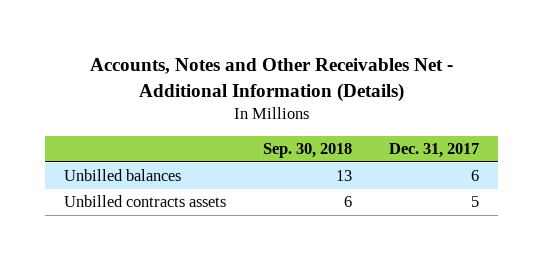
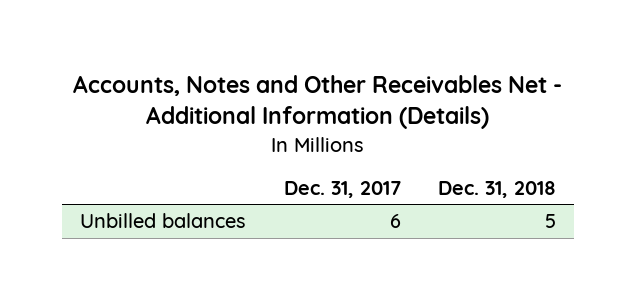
[263,143,353,159] Sep. 30, 2018 -> none
none -> [437,181,556,199] Dec. 31, 2018
[63,195,226,208] Unbilled contracts assets -> none

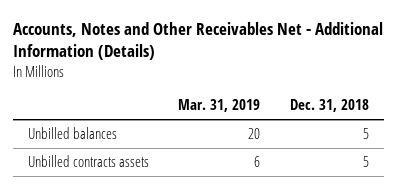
[283,181,401,199] Dec. 31, 2017 -> none
none -> [178,99,261,113] Mar. 31, 2019
none -> [27,155,149,168] Unbilled contracts assets

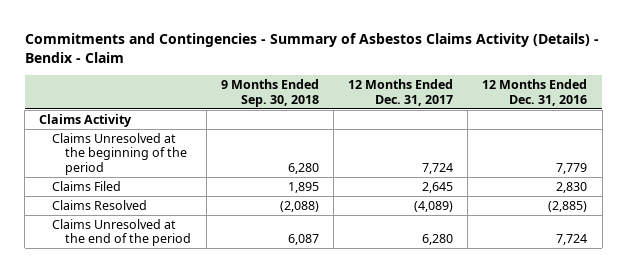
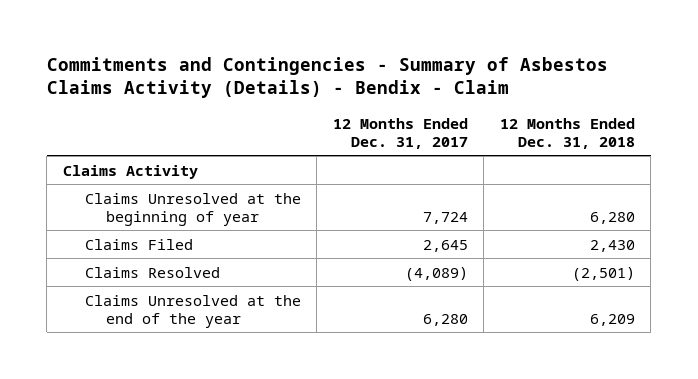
[220,79,319,107] 9 Months Ended Sep. 30, 2018 -> none
[482,79,588,106] 12 Months Ended Dec. 31, 2016 -> none
none -> [499,117,635,149] 12 Months Ended Dec. 31, 2018
[52,132,188,175] Claims Unresolved at the beginning of the period -> [84,192,301,226] Claims Unresolved at the beginning of year
[52,218,192,247] Claims Unresolved at the end of the period -> [84,294,301,328] Claims Unresolved at the end of the year

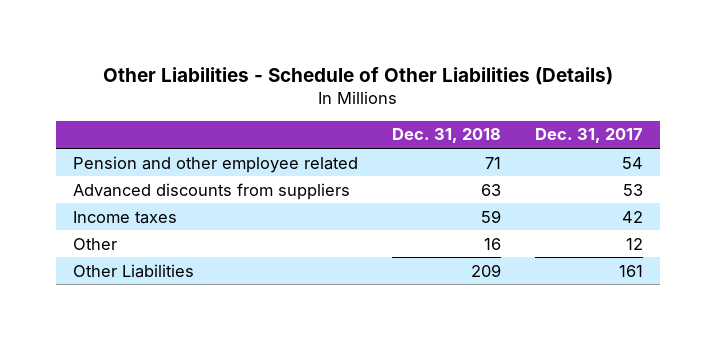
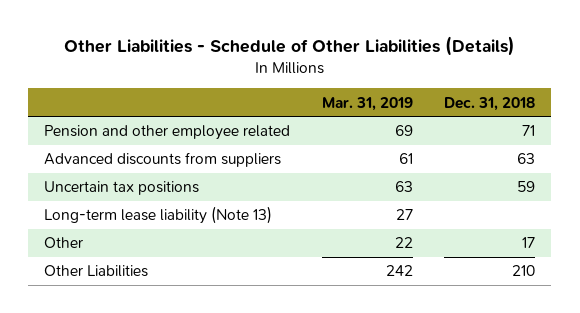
[534,128,643,144] Dec. 31, 2017 -> none
none -> [321,96,413,111] Mar. 31, 2019
[73,210,178,224] Income taxes -> none
none -> [44,181,200,196] Uncertain tax positions
none -> [44,206,273,225] Long-term lease liability (Note 13)
[483,237,501,250] 16 -> [522,237,536,249] 17
[470,263,501,277] 209 -> [512,265,536,277] 210

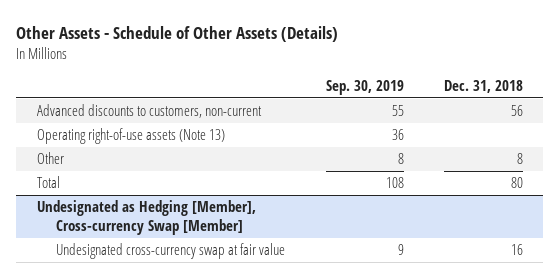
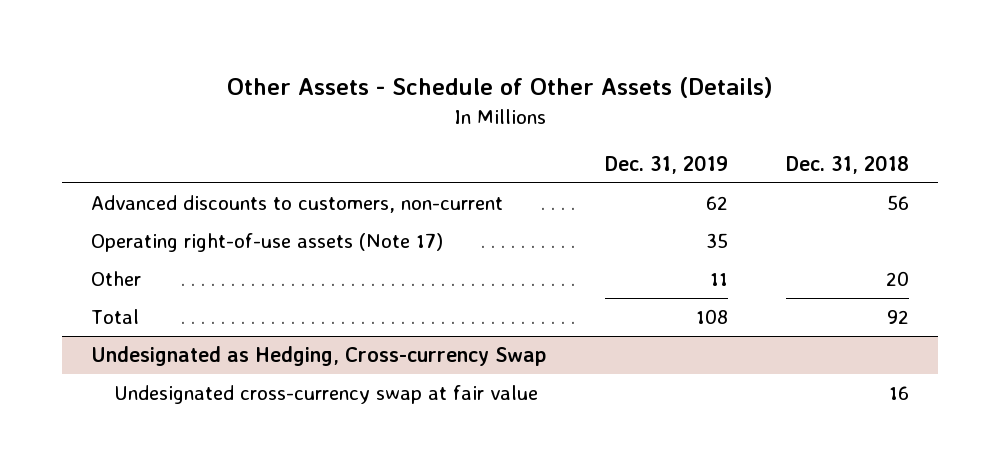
[325,79,404,95] Sep. 30, 2019 -> none
none -> [604,155,728,175] Dec. 31, 2019
[36,128,225,145] Operating right-of-use assets (Note 13) -> [91,233,444,253] Operating right-of-use assets (Note 17)
[517,153,524,165] 8 -> [885,271,909,287] 20
[511,177,524,189] 80 -> [886,310,909,325] 92
[36,200,256,235] Undesignated as Hedging [Member], Cross-currency Swap [Member] -> [91,346,547,367] Undesignated as Hedging, Cross-currency Swap

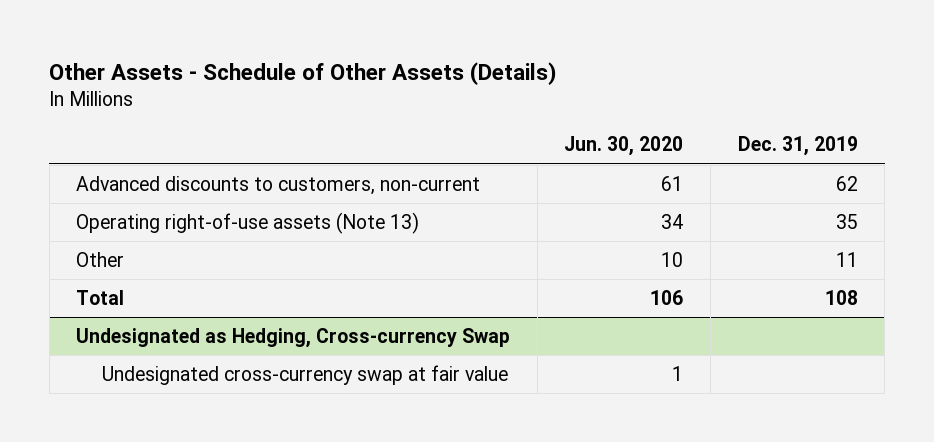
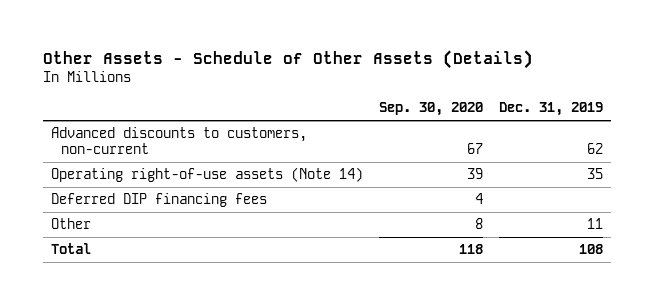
[564,136,684,157] Jun. 30, 2020 -> none
none -> [378,102,483,117] Sep. 30, 2020
[76,212,420,235] Operating right-of-use assets (Note 13) -> [50,167,363,183] Operating right-of-use assets (Note 14)
none -> [50,193,267,208] Deferred DIP financing fees
[76,328,511,349] Undesignated as Hedging, Cross-currency Swap -> none
[101,365,508,386] Undesignated cross-currency swap at fair value -> none

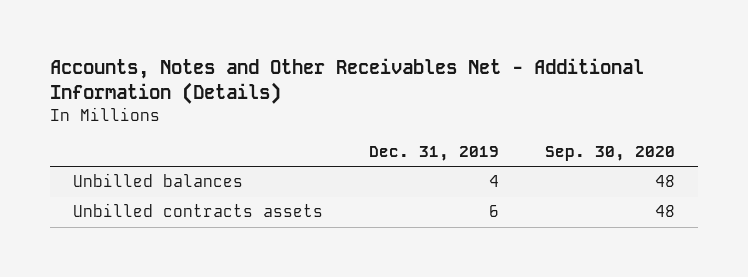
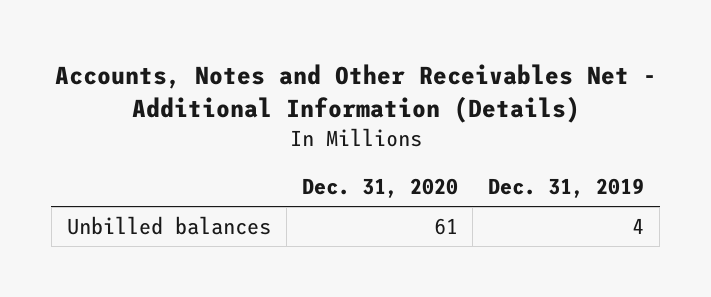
[545,145,676,161] Sep. 30, 2020 -> none
none -> [301,178,458,199] Dec. 31, 2020
[72,203,323,218] Unbilled contracts assets -> none

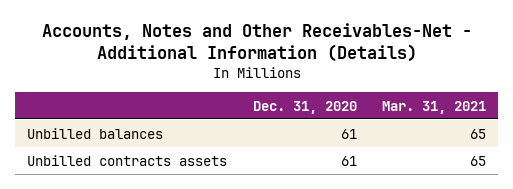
[54,64,657,124] Accounts, Notes and Other Receivables Net - Additional Information (Details) -> [41,22,472,62] Accounts, Notes and Other Receivables-Net - Additional Information (Details)
[488,178,645,199] Dec. 31, 2019 -> none
none -> [381,100,486,114] Mar. 31, 2021
none -> [27,154,228,166] Unbilled contracts assets

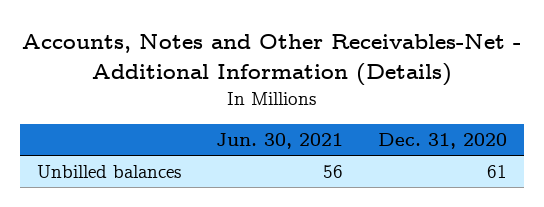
[381,100,486,114] Mar. 31, 2021 -> none
none -> [215,133,343,150] Jun. 30, 2021
[27,154,228,166] Unbilled contracts assets -> none

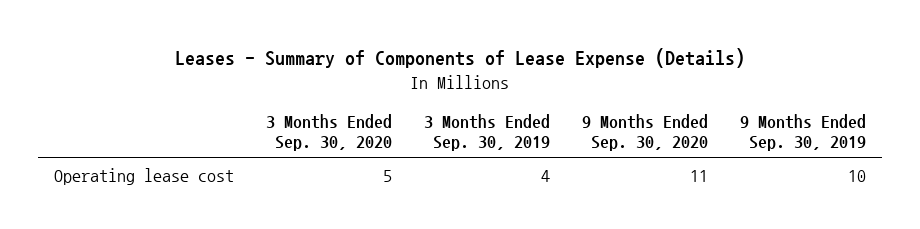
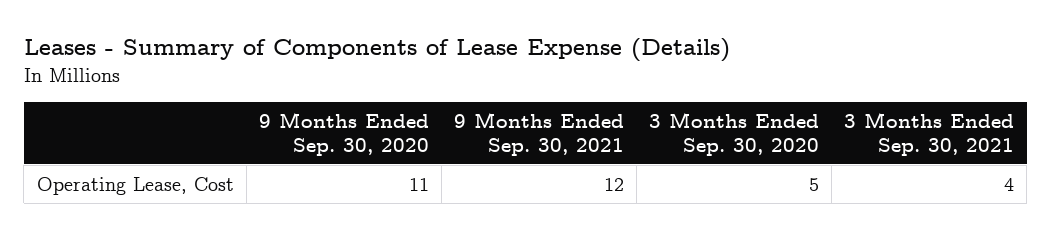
[423,113,550,152] 3 Months Ended Sep. 30, 2019 -> none
[740,113,867,152] 9 Months Ended Sep. 30, 2019 -> none
none -> [453,112,624,156] 9 Months Ended Sep. 30, 2021
none -> [844,112,1015,156] 3 Months Ended Sep. 30, 2021
[53,167,234,185] Operating lease cost -> [36,177,234,196] Operating Lease, Cost

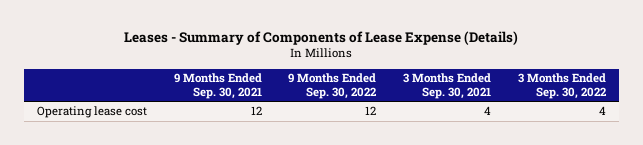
[258,112,429,156] 9 Months Ended Sep. 30, 2020 -> none
[649,112,820,156] 3 Months Ended Sep. 30, 2020 -> none
none -> [288,73,377,99] 9 Months Ended Sep. 30, 2022
none -> [517,73,606,99] 3 Months Ended Sep. 30, 2022
[36,177,234,196] Operating Lease, Cost -> [37,106,148,119] Operating lease cost

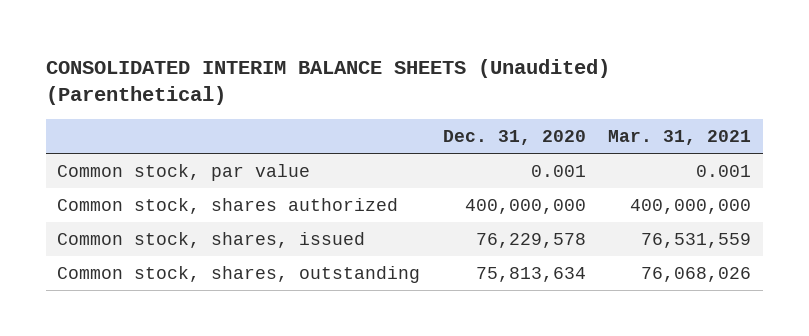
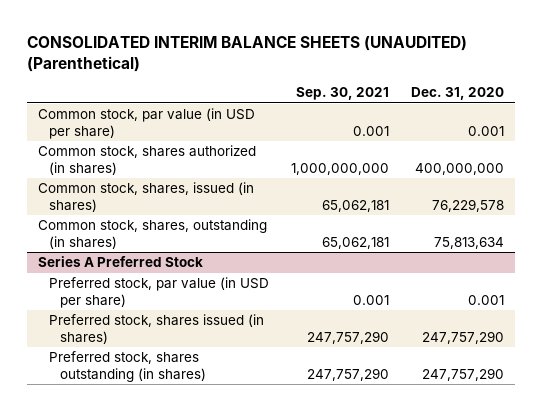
[46,58,611,106] CONSOLIDATED INTERIM BALANCE SHEETS (Unaudited) (Parenthetical) -> [26,35,467,72] CONSOLIDATED INTERIM BALANCE SHEETS (UNAUDITED) (Parenthetical)
[608,130,752,146] Mar. 31, 2021 -> none
none -> [295,87,389,101] Sep. 30, 2021
[57,163,311,181] Common stock, par value -> [37,108,255,139] Common stock, par value (in USD per share)
[57,197,399,214] Common stock, shares authorized -> [37,145,256,175] Common stock, shares authorized (in shares)
[57,231,366,248] Common stock, shares, issued -> [37,182,254,212] Common stock, shares, issued (in shares)
[57,265,421,283] Common stock, shares, outstanding -> [37,219,267,249] Common stock, shares, outstanding (in shares)
none -> [37,256,203,268] Series A Preferred Stock
none -> [48,277,269,308] Preferred stock, par value (in USD per share)
none -> [48,314,264,344] Preferred stock, shares issued (in shares)
none -> [48,351,206,382] Preferred stock, shares outstanding (in shares)

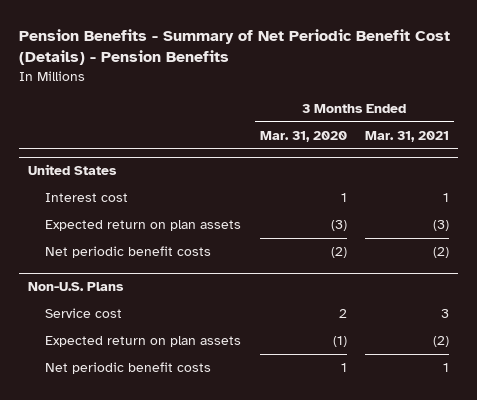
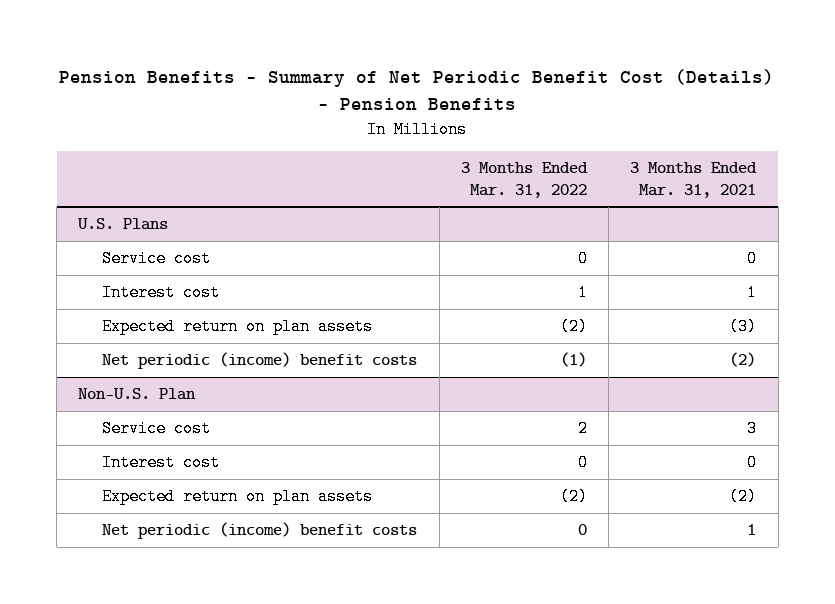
[259,130,347,142] Mar. 31, 2020 -> none
none -> [460,162,588,198] 3 Months Ended Mar. 31, 2022
[28,164,118,176] United States -> [77,218,169,231] U.S. Plans
none -> [102,250,212,268] Service cost
[45,246,212,259] Net periodic benefit costs -> [102,352,418,370] Net periodic (income) benefit costs
[28,282,125,292] Non-U.S. Plans -> [78,388,197,401] Non-U.S. Plan
none -> [102,454,221,472] Interest cost
[45,362,212,375] Net periodic benefit costs -> [102,522,418,540] Net periodic (income) benefit costs

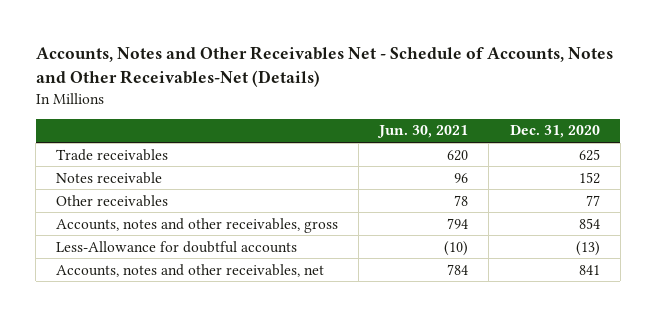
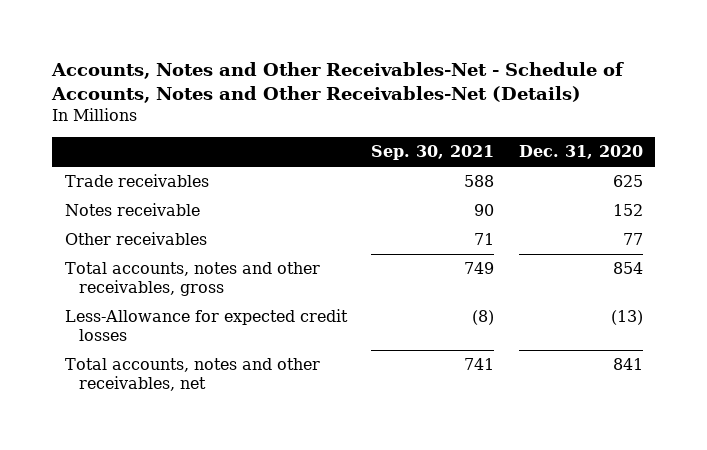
[35,46,613,87] Accounts, Notes and Other Receivables Net - Schedule of Accounts, Notes and Other Receivables-Net (Details) -> [51,62,625,104] Accounts, Notes and Other Receivables-Net - Schedule of Accounts, Notes and Other Receivables-Net (Details)
[377,125,469,139] Jun. 30, 2021 -> none
none -> [371,145,495,161] Sep. 30, 2021
[56,217,339,233] Accounts, notes and other receivables, gross -> [64,262,320,297] Total accounts, notes and other receivables, gross
[56,240,298,253] Less-Allowance for doubtful accounts -> [64,309,348,342] Less-Allowance for expected credit losses
[56,263,325,277] Accounts, notes and other receivables, net -> [64,358,320,392] Total accounts, notes and other receivables, net

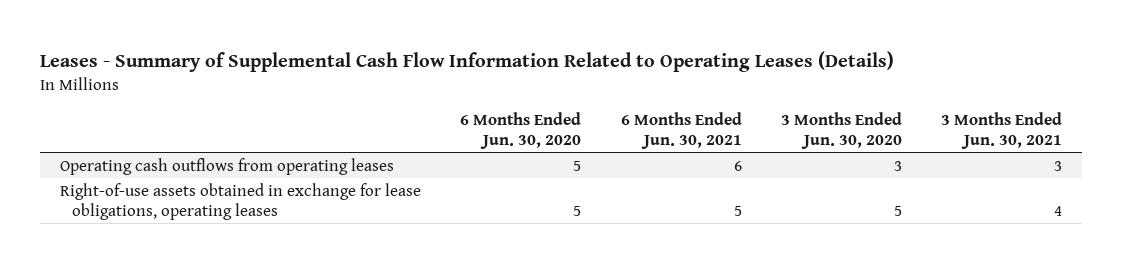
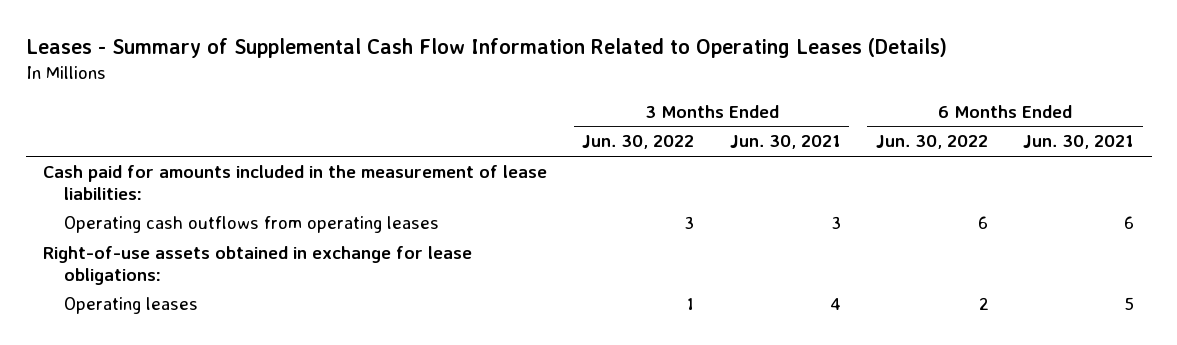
[460,112,582,149] 6 Months Ended Jun. 30, 2020 -> none
[780,112,902,149] 3 Months Ended Jun. 30, 2020 -> none
none -> [582,135,695,150] Jun. 30, 2022
none -> [875,135,988,150] Jun. 30, 2022
none -> [43,165,548,200] Cash paid for amounts included in the measurement of lease liabilities:
none -> [43,246,473,285] Right-of-use assets obtained in exchange for lease obligations:
[59,182,421,220] Right-of-use assets obtained in exchange for lease obligations, operating leases -> [64,297,199,315] Operating leases

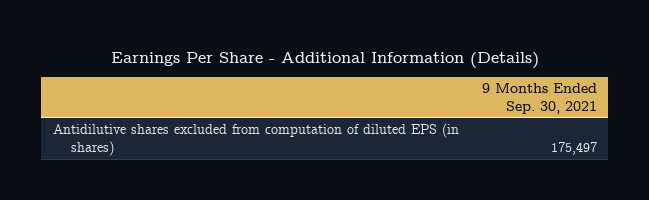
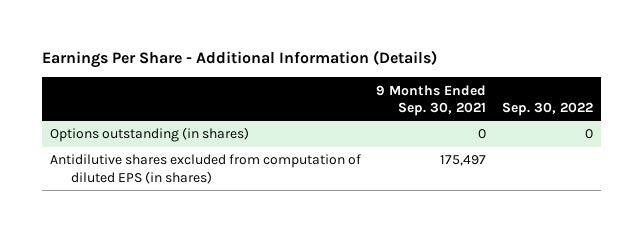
none -> [501,101,593,116] Sep. 30, 2022
none -> [49,127,249,143] Options outstanding (in shares)

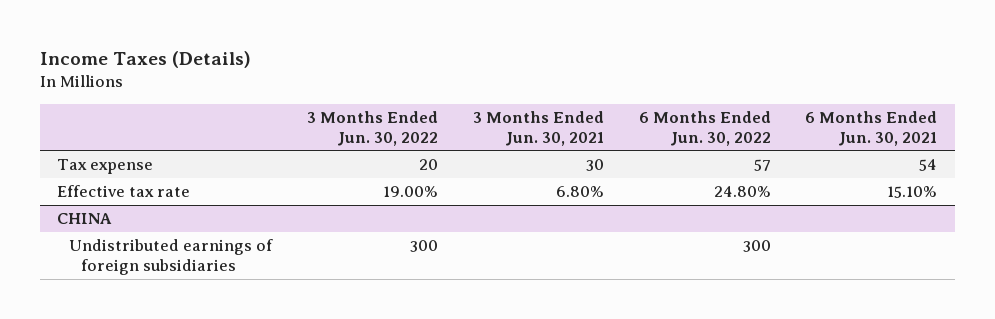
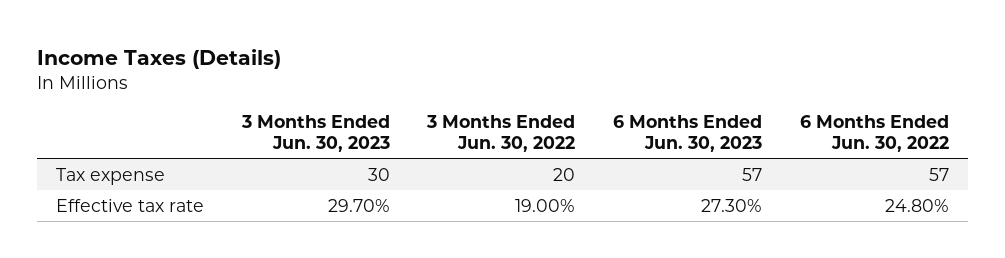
[472,110,604,146] 3 Months Ended Jun. 30, 2021 -> none
[805,110,938,146] 6 Months Ended Jun. 30, 2021 -> none
none -> [240,114,390,152] 3 Months Ended Jun. 30, 2023
none -> [613,114,763,152] 6 Months Ended Jun. 30, 2023
[57,213,113,225] CHINA -> none
[69,239,274,275] Undistributed earnings of foreign subsidiaries -> none

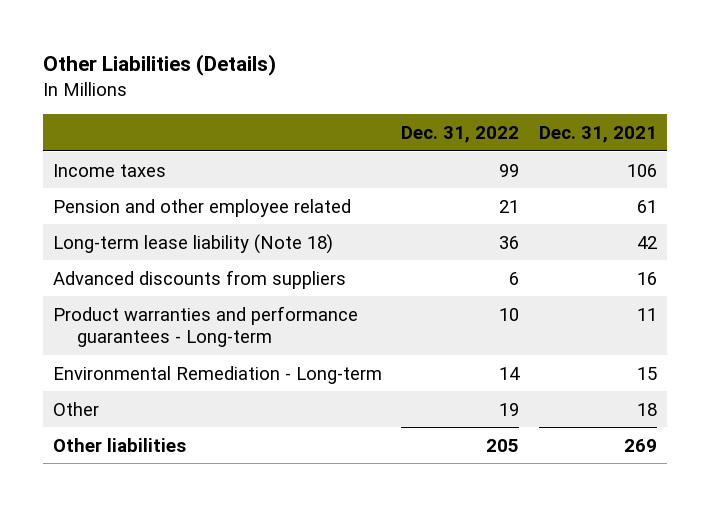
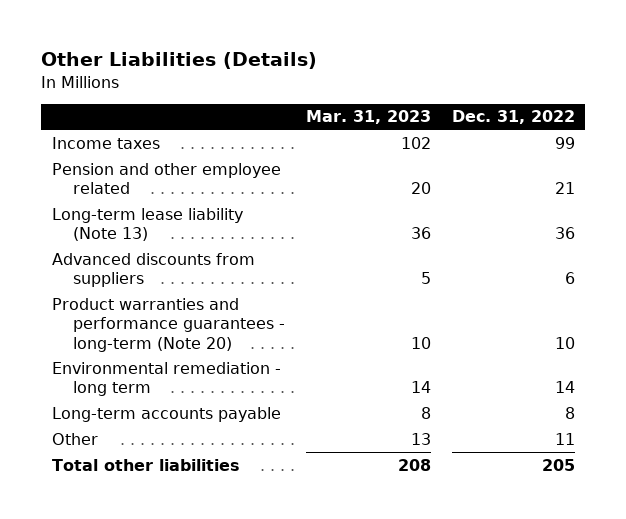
[538,126,657,144] Dec. 31, 2021 -> none
none -> [305,110,431,125] Mar. 31, 2023
[52,233,333,254] Long-term lease liability (Note 18) -> [51,207,243,242] Long-term lease liability (Note 13)
[52,305,358,348] Product warranties and performance guarantees - Long-term -> [51,297,285,352] Product warranties and performance guarantees - long-term (Note 20)
[52,365,382,384] Environmental Remediation - Long-term -> [51,361,281,397] Environmental remediation - long term
none -> [51,406,281,422] Long-term accounts payable
[499,402,520,416] 19 -> [554,432,575,445] 11
[52,437,186,452] Other liabilities -> [51,458,240,471] Total other liabilities

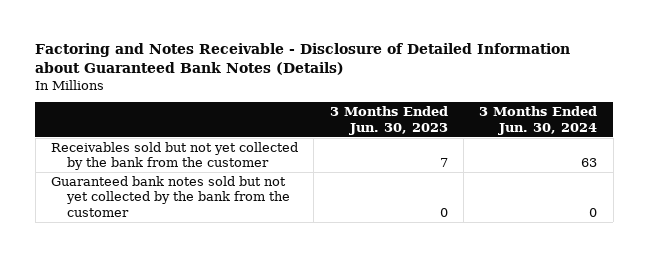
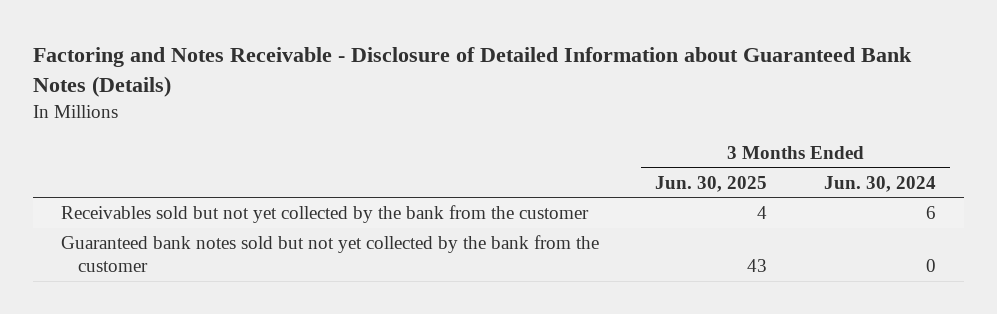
[329,106,448,135] 3 Months Ended Jun. 30, 2023 -> none
none -> [655,175,768,192] Jun. 30, 2025
[581,158,598,168] 63 -> [925,206,936,220] 6

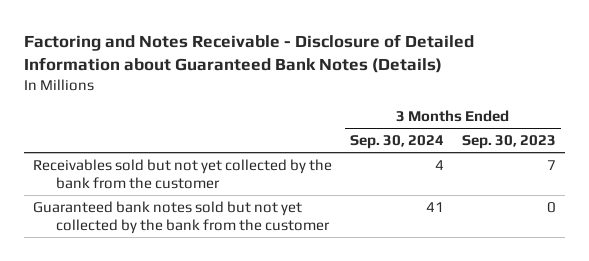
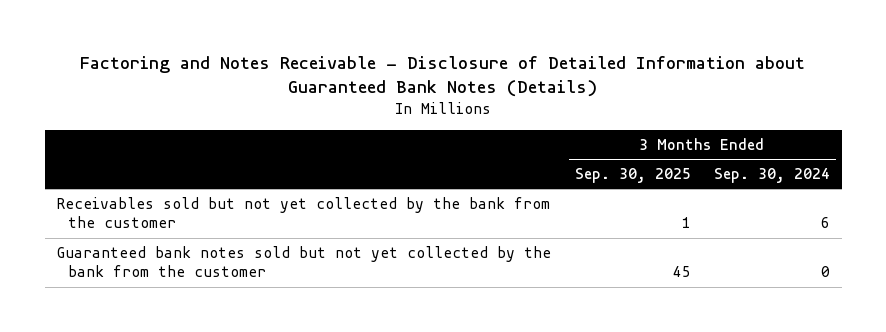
[462,135,557,150] Sep. 30, 2023 -> none
none -> [574,168,691,184] Sep. 30, 2025
[434,159,444,170] 4 -> [820,217,830,229] 6
[425,201,444,212] 41 -> [820,266,830,278] 0

